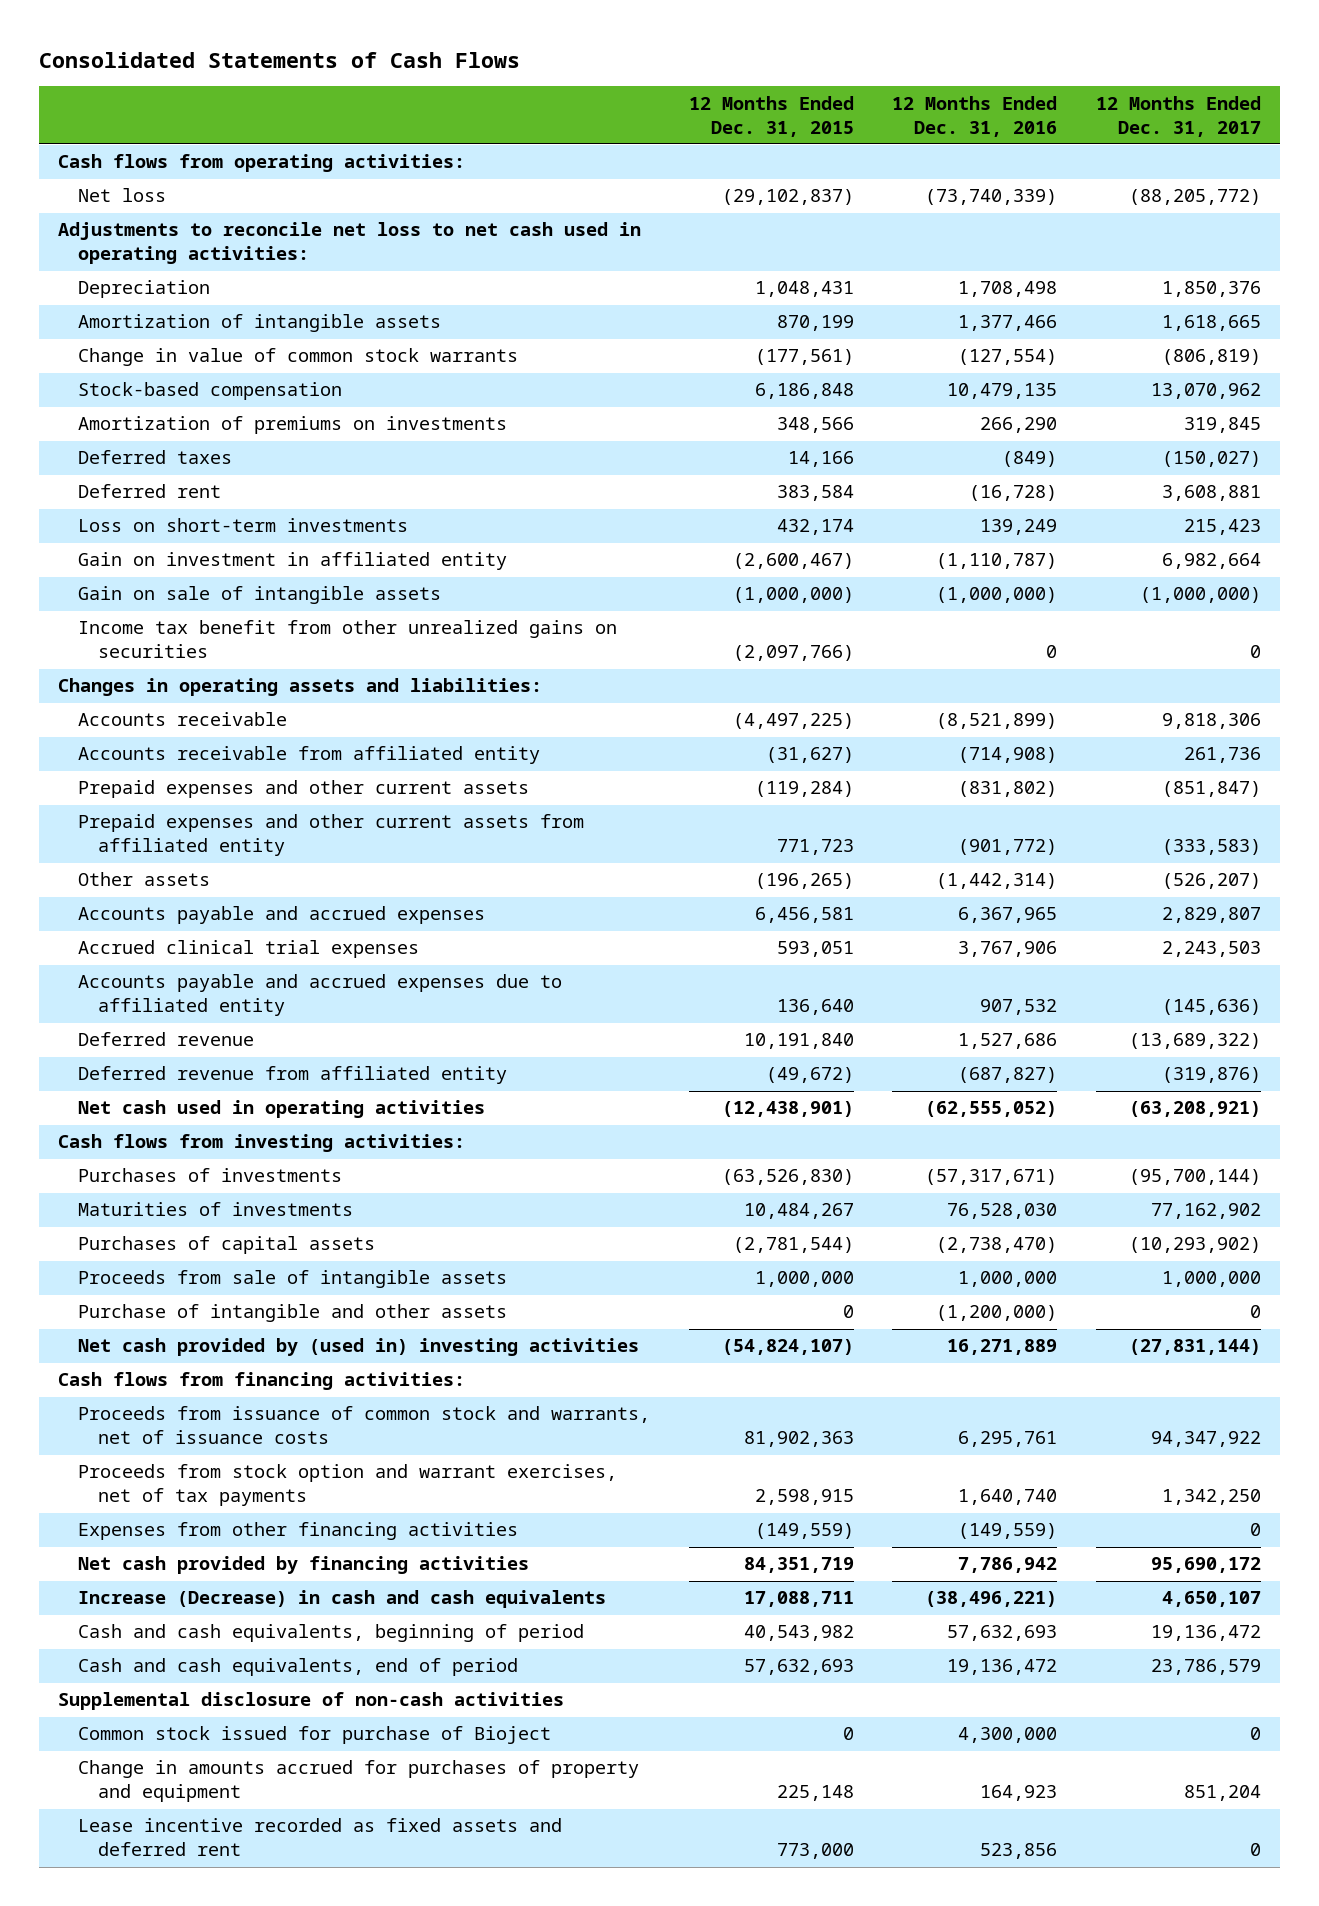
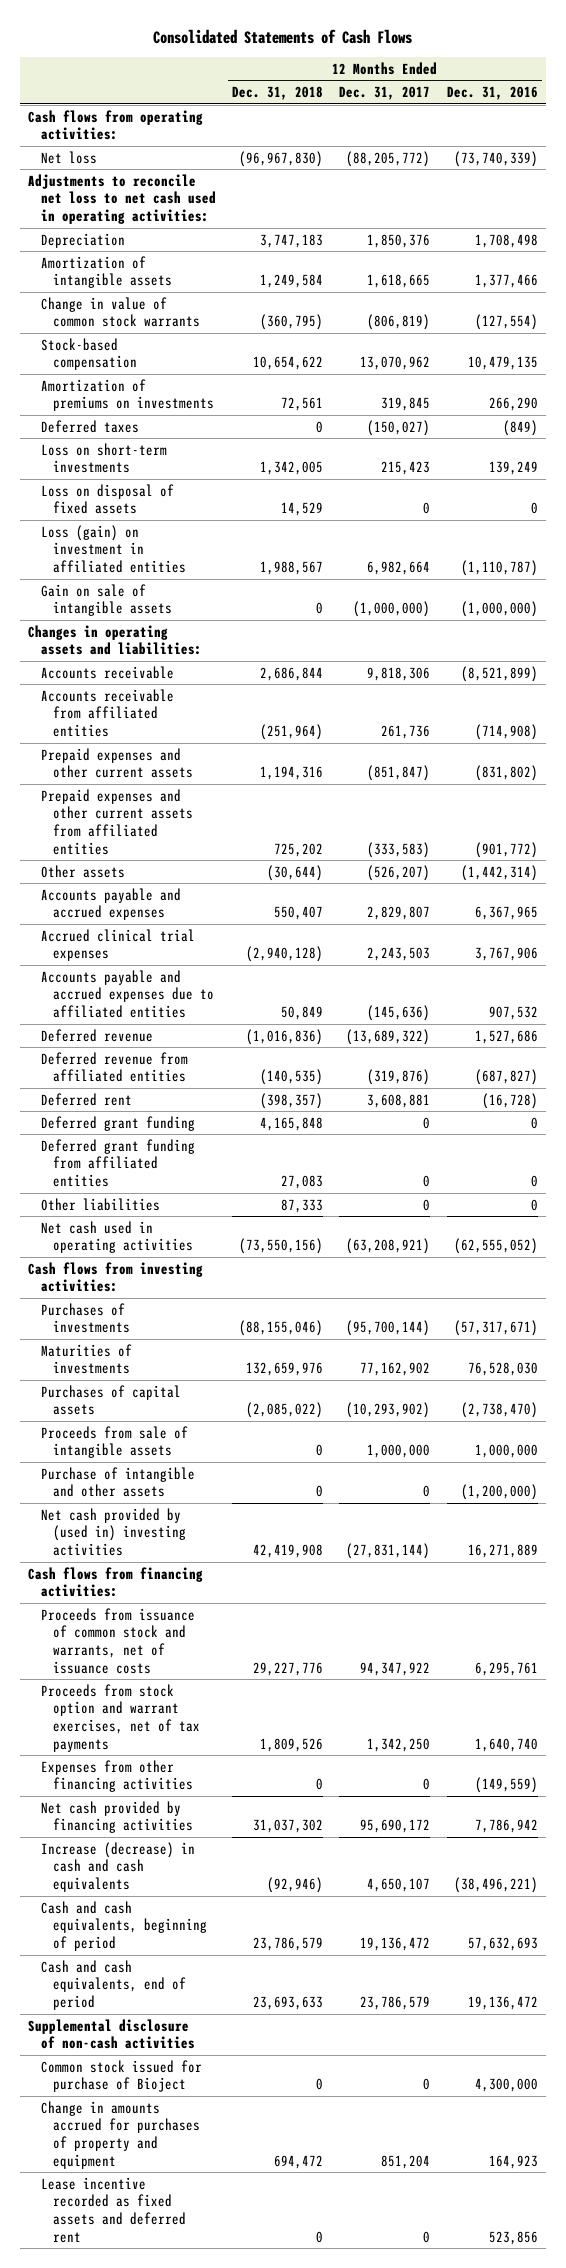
[688,95,854,137] 12 Months Ended Dec. 31, 2015 -> none
none -> [232,86,324,101] Dec. 31, 2018
none -> [40,483,174,515] Loss on disposal of fixed assets
[78,552,508,571] Gain on investment in affiliated entity -> [40,524,187,574] Loss (gain) on investment in affiliated entities
[78,620,618,659] Income tax benefit from other unrealized gains on securities -> none
[78,746,541,765] Accounts receivable from affiliated entity -> [40,688,174,738] Accounts receivable from affiliated entities
[78,814,585,857] Prepaid expenses and other current assets from affiliated entity -> [40,788,194,855] Prepaid expenses and other current assets from affiliated entities
[78,974,563,1017] Accounts payable and accrued expenses due to affiliated entity -> [40,969,215,1019] Accounts payable and accrued expenses due to affiliated entities
[78,1066,508,1085] Deferred revenue from affiliated entity -> [40,1051,188,1083] Deferred revenue from affiliated entities
[78,484,222,499] Deferred rent -> [40,1092,132,1106] Deferred rent
none -> [40,1115,195,1131] Deferred grant funding
none -> [40,1138,195,1188] Deferred grant funding from affiliated entities
none -> [40,1197,160,1211] Other liabilities
[78,1590,607,1609] Increase (Decrease) in cash and cash equivalents -> [40,1841,195,1893] Increase (decrease) in cash and cash equivalents

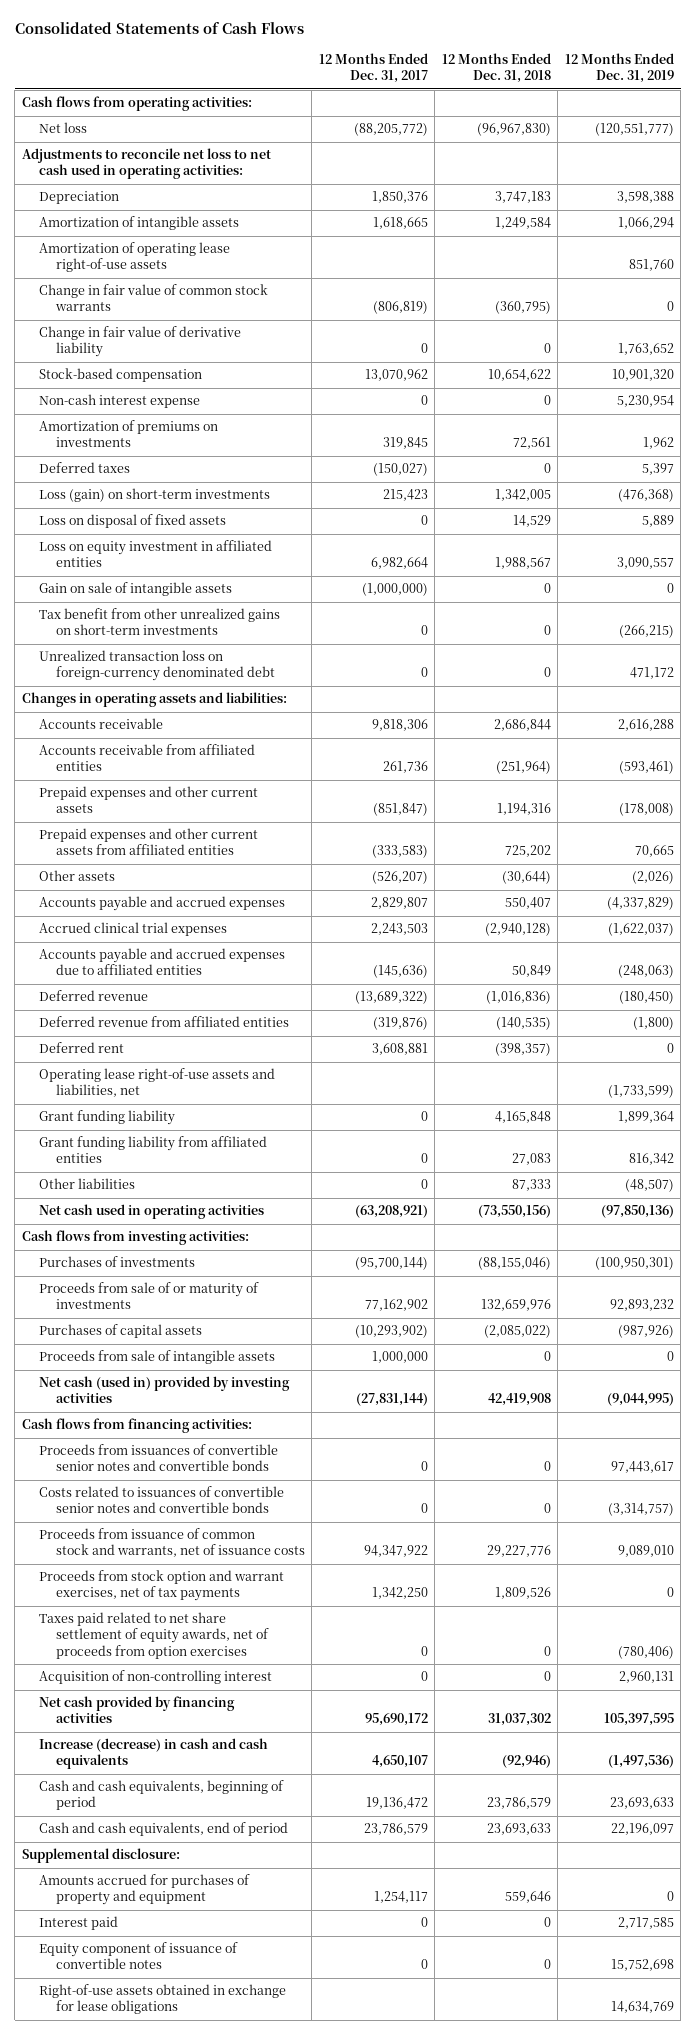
[446,86,538,101] Dec. 31, 2016 -> none
none -> [564,53,674,84] 12 Months Ended Dec. 31, 2019
none -> [38,242,230,273] Amortization of operating lease right-of-use assets
[40,296,201,328] Change in value of common stock warrants -> [38,284,268,312] Change in fair value of common stock warrants
none -> [38,326,241,358] Change in fair value of derivative liability
none -> [38,394,200,409] Non-cash interest expense
[40,442,167,474] Loss on short-term investments -> [38,488,270,503] Loss (gain) on short-term investments
[40,524,187,574] Loss (gain) on investment in affiliated entities -> [38,540,272,568] Loss on equity investment in affiliated entities
none -> [38,608,280,636] Tax benefit from other unrealized gains on short-term investments
none -> [38,650,275,682] Unrealized transaction loss on foreign-currency denominated debt
none -> [38,1068,275,1098] Operating lease right-of-use assets and liabilities, net
[40,1115,195,1131] Deferred grant funding -> [38,1110,175,1126] Grant funding liability
[40,1138,195,1188] Deferred grant funding from affiliated entities -> [38,1136,267,1164] Grant funding liability from affiliated entities
[40,1343,132,1375] Maturities of investments -> [38,1282,259,1310] Proceeds from sale of or maturity of investments
[40,1466,195,1498] Purchase of intangible and other assets -> none
[40,1507,187,1557] Net cash provided by (used in) investing activities -> [38,1376,290,1404] Net cash (used in) provided by investing activities
none -> [38,1444,278,1472] Proceeds from issuances of convertible senior notes and convertible bonds
none -> [38,1486,284,1514] Costs related to issuances of convertible senior notes and convertible bonds
[40,1759,194,1793] Expenses from other financing activities -> none
none -> [38,1612,269,1659] Taxes paid related to net share settlement of equity awards, net of proceeds from option exercises
none -> [38,1670,272,1685] Acquisition of non-controlling interest
[40,2059,202,2093] Common stock issued for purchase of Bioject -> none
[40,2176,187,2243] Lease incentive recorded as fixed assets and deferred rent -> none
[28,2018,195,2050] Supplemental disclosure of non-cash activities -> [21,1848,180,1864] Supplemental disclosure:
[40,2100,201,2169] Change in amounts accrued for purchases of property and equipment -> [38,1874,250,1906] Amounts accrued for purchases of property and equipment
[274,2154,324,2169] 694,472 -> [504,1891,551,1904] 559,646
[381,2154,431,2169] 851,204 -> [373,1891,428,1904] 1,254,117
none -> [38,1916,118,1931] Interest paid
none -> [38,1942,238,1970] Equity component of issuance of convertible notes
none -> [38,1984,286,2015] Right-of-use assets obtained in exchange for lease obligations

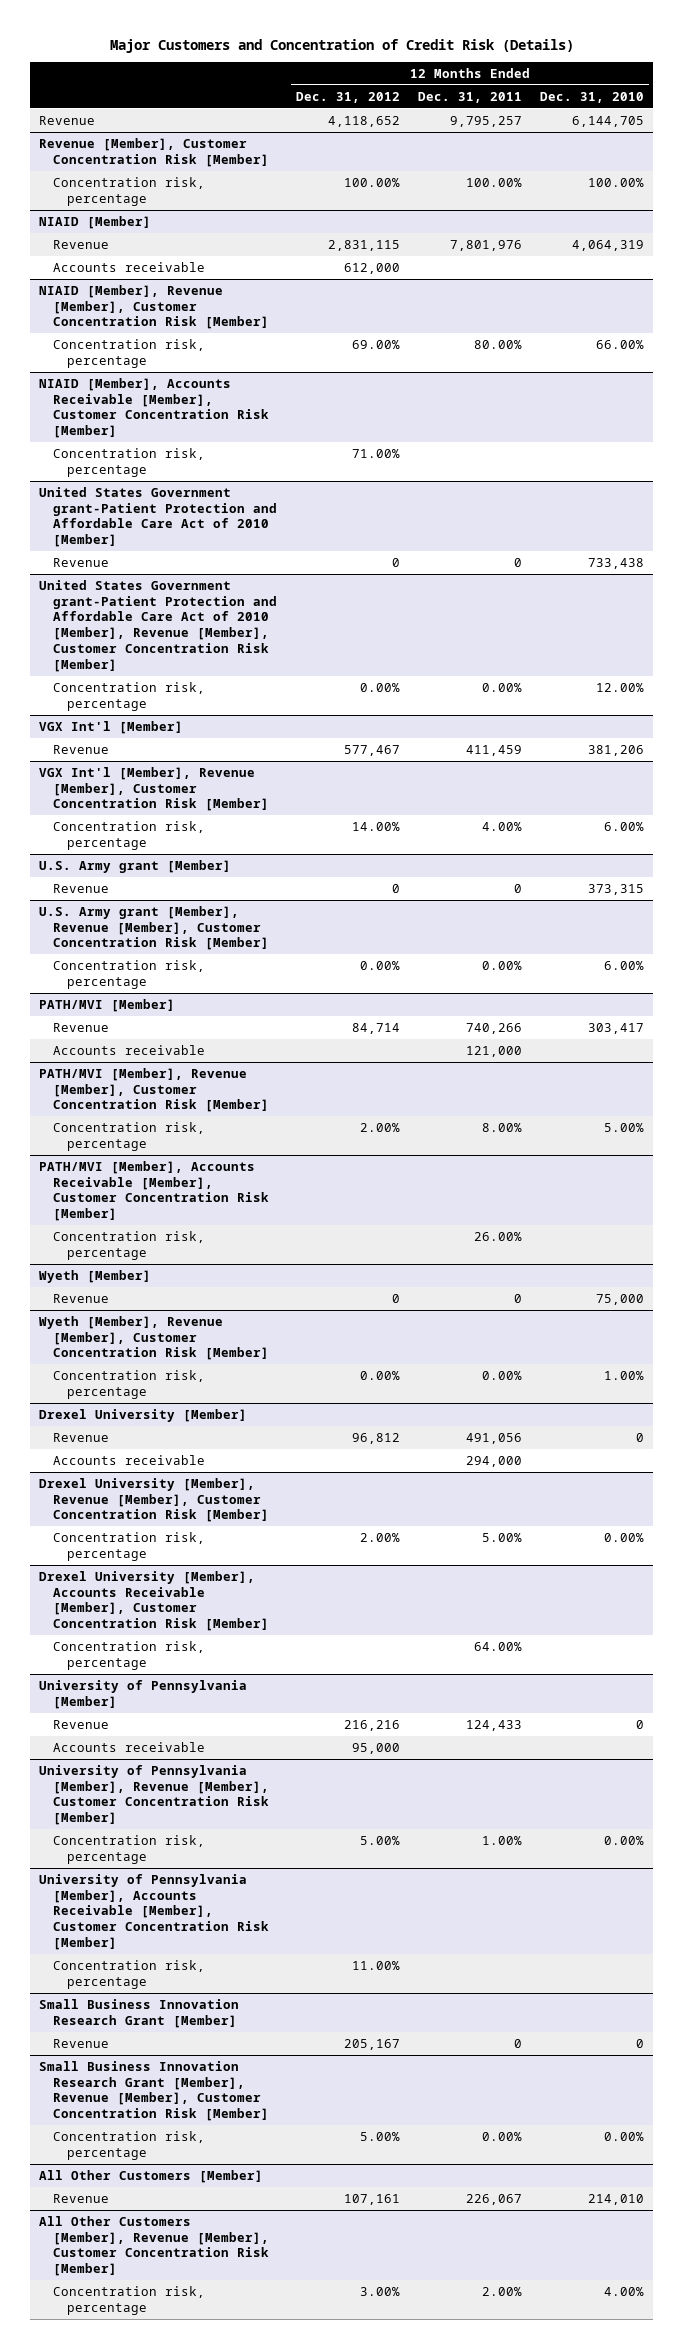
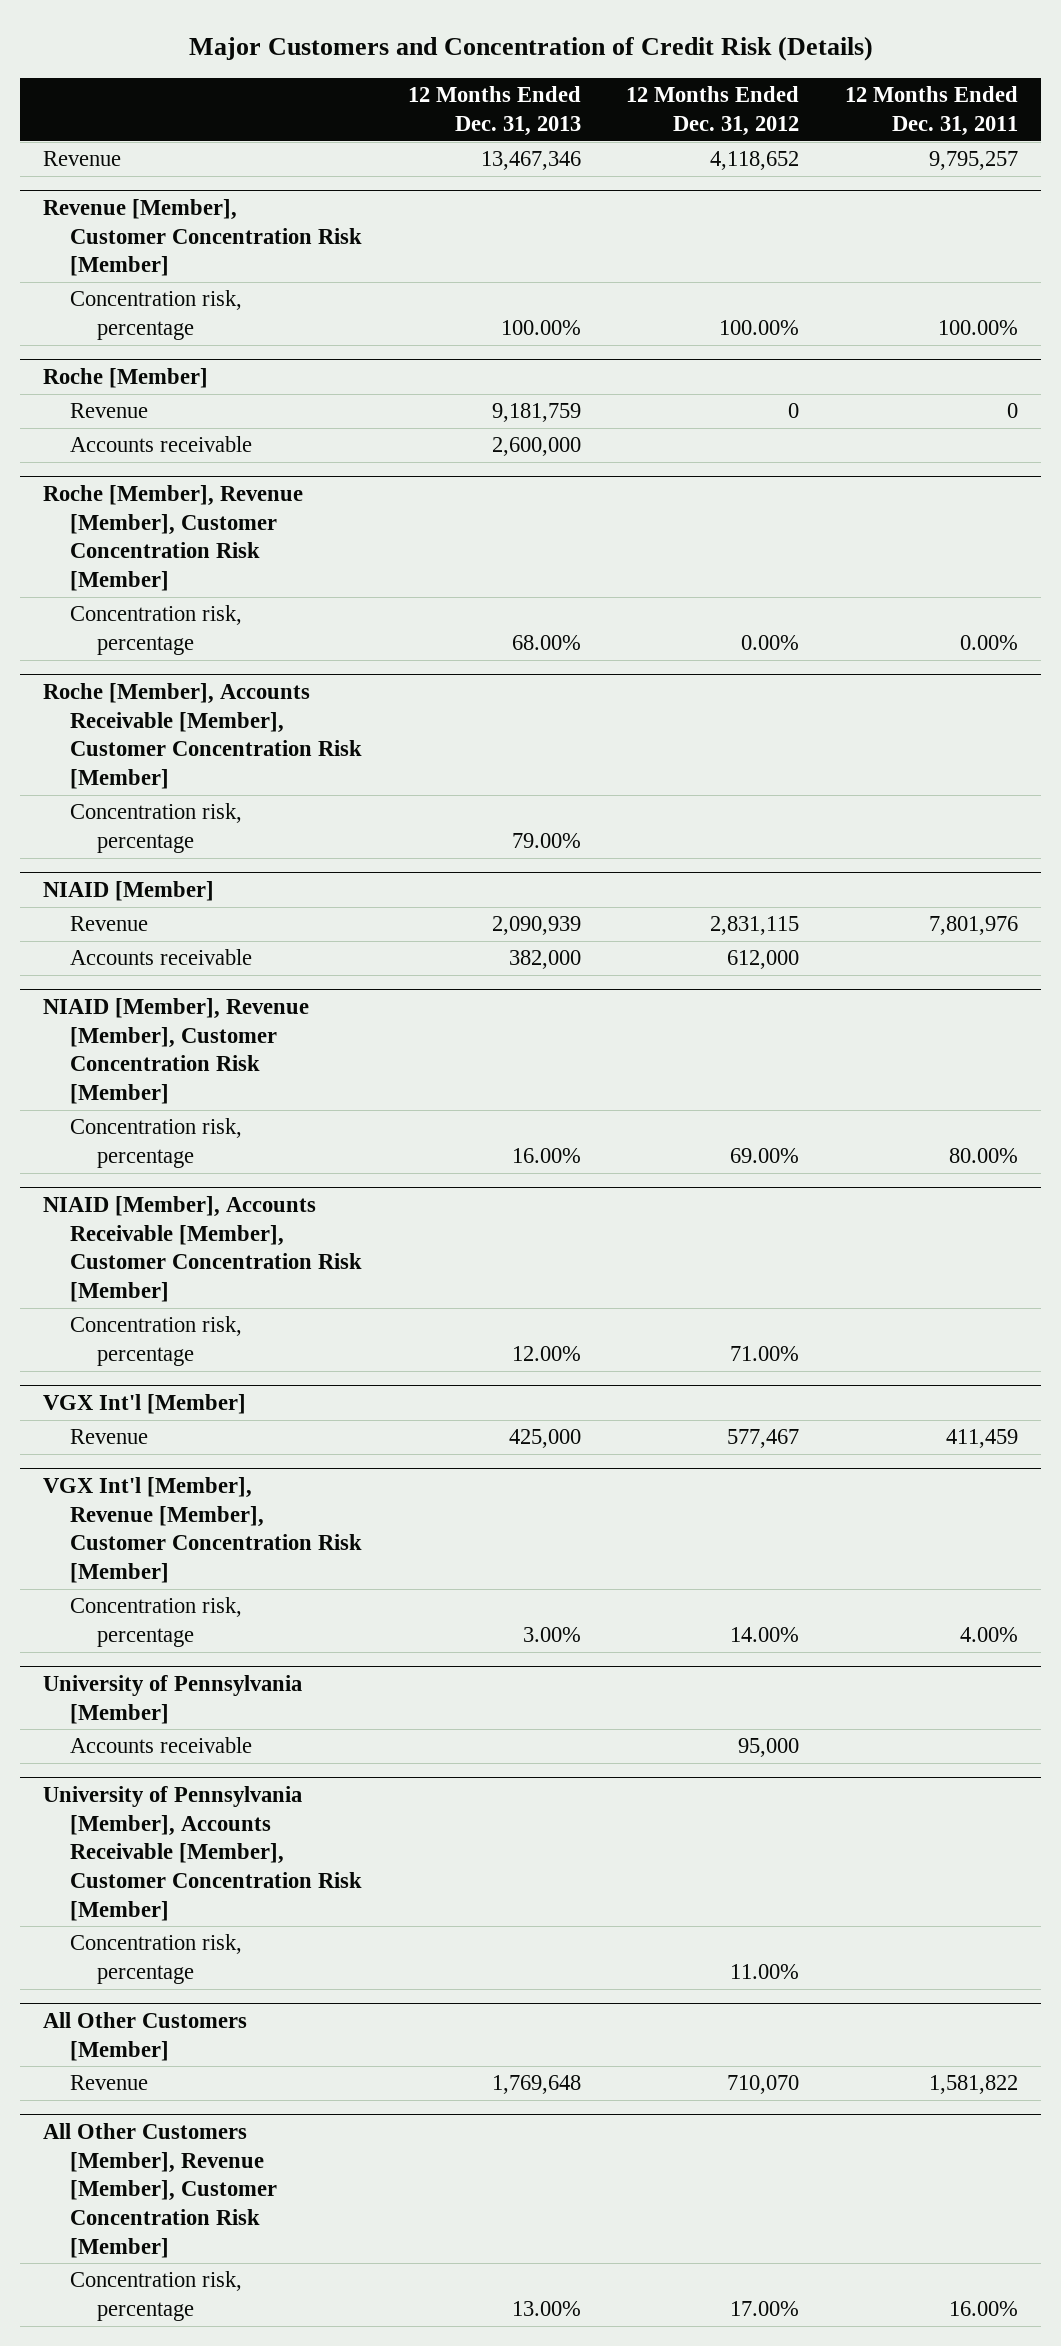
[540,91,645,103] Dec. 31, 2010 -> none
none -> [407,86,581,137] 12 Months Ended Dec. 31, 2013
none -> [43,367,209,388] Roche [Member]
none -> [69,403,148,419] Revenue
none -> [69,436,252,453] Accounts receivable
none -> [43,484,304,591] Roche [Member], Revenue [Member], Customer Concentration Risk [Member]
none -> [69,605,242,656] Concentration risk, percentage
none -> [43,682,362,789] Roche [Member], Accounts Receivable [Member], Customer Concentration Risk [Member]
none -> [69,803,242,854] Concentration risk, percentage
[39,486,278,548] United States Government grant-Patient Protection and Affordable Care Act of 2010 [Member] -> none
[53,557,110,567] Revenue -> none
[39,579,278,672] United States Government grant-Patient Protection and Affordable Care Act of 2010 [Member], Revenue [Member], Customer Concentration Risk [Member] -> none
[53,681,206,711] Concentration risk, percentage -> none
[39,859,232,873] U.S. Army grant [Member] -> none
[53,883,110,893] Revenue -> none
[39,905,270,951] U.S. Army grant [Member], Revenue [Member], Customer Concentration Risk [Member] -> none
[53,959,206,989] Concentration risk, percentage -> none
[39,998,176,1012] PATH/MVI [Member] -> none
[53,1022,110,1032] Revenue -> none
[53,1044,206,1055] Accounts receivable -> none
[39,1067,270,1113] PATH/MVI [Member], Revenue [Member], Customer Concentration Risk [Member] -> none
[53,1121,206,1151] Concentration risk, percentage -> none
[39,1160,270,1222] PATH/MVI [Member], Accounts Receivable [Member], Customer Concentration Risk [Member] -> none
[53,1230,206,1260] Concentration risk, percentage -> none
[39,1269,152,1283] Wyeth [Member] -> none
[53,1293,110,1303] Revenue -> none
[39,1315,270,1361] Wyeth [Member], Revenue [Member], Customer Concentration Risk [Member] -> none
[53,1369,206,1399] Concentration risk, percentage -> none
[39,1408,248,1422] Drexel University [Member] -> none
[53,1432,110,1442] Revenue -> none
[53,1454,206,1465] Accounts receivable -> none
[39,1477,270,1523] Drexel University [Member], Revenue [Member], Customer Concentration Risk [Member] -> none
[53,1531,206,1561] Concentration risk, percentage -> none
[39,1570,270,1632] Drexel University [Member], Accounts Receivable [Member], Customer Concentration Risk [Member] -> none
[53,1640,206,1670] Concentration risk, percentage -> none
[53,1719,110,1729] Revenue -> none
[39,1764,270,1826] University of Pennsylvania [Member], Revenue [Member], Customer Concentration Risk [Member] -> none
[53,1834,206,1864] Concentration risk, percentage -> none
[39,1998,240,2028] Small Business Innovation Research Grant [Member] -> none
[53,2038,110,2048] Revenue -> none
[39,2060,270,2122] Small Business Innovation Research Grant [Member], Revenue [Member], Customer Concentration Risk [Member] -> none
[53,2130,206,2160] Concentration risk, percentage -> none
[343,2193,400,2205] 107,161 -> [727,2075,800,2095] 710,070
[465,2193,522,2205] 226,067 -> [929,2075,1019,2095] 1,581,822
[359,2286,400,2296] 3.00% -> [730,2301,800,2317] 17.00%
[481,2286,522,2296] 2.00% -> [949,2301,1019,2317] 16.00%

